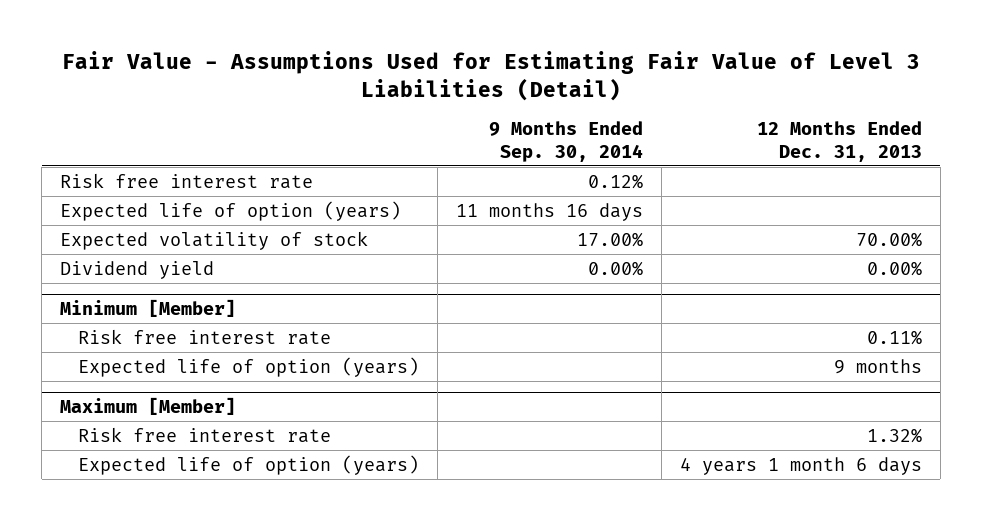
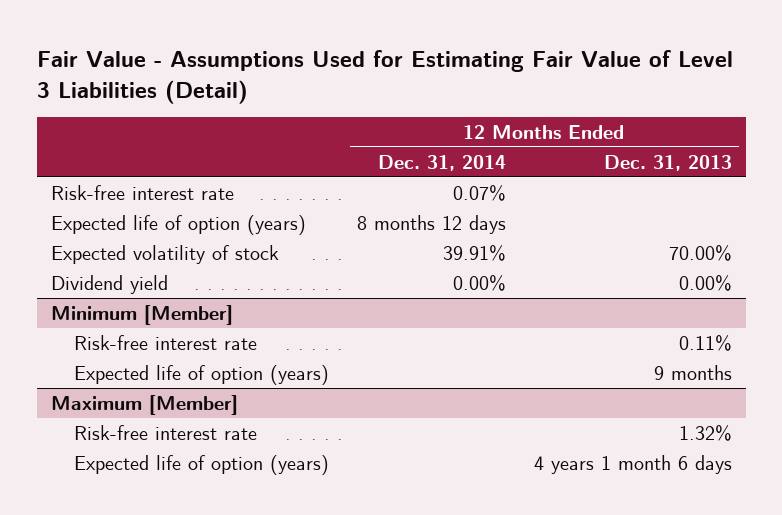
[489,121,644,162] 9 Months Ended Sep. 30, 2014 -> none
none -> [378,154,507,171] Dec. 31, 2014
[60,172,314,189] Risk free interest rate -> [50,184,234,200] Risk-free interest rate
[78,328,332,345] Risk free interest rate -> [74,334,258,350] Risk-free interest rate
[78,426,332,443] Risk free interest rate -> [74,424,258,440] Risk-free interest rate

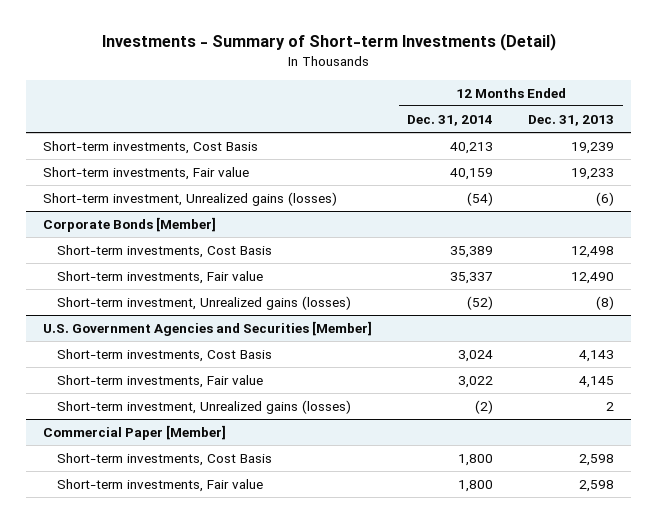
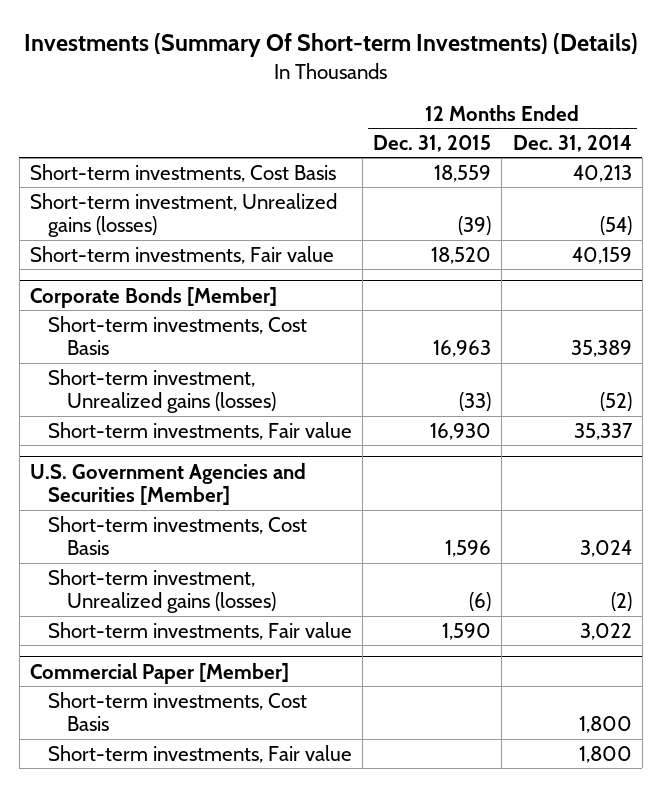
[101,33,556,52] Investments - Summary of Short-term Investments (Detail) -> [23,32,638,57] Investments (Summary Of Short-term Investments) (Details)
[528,115,615,127] Dec. 31, 2013 -> none
none -> [373,134,492,152] Dec. 31, 2015
[43,167,250,181] Short-term investments, Fair value -> [29,245,334,264] Short-term investments, Fair value
[57,271,264,285] Short-term investments, Fair value -> [48,421,353,440] Short-term investments, Fair value
[57,375,264,389] Short-term investments, Fair value -> [48,621,353,640] Short-term investments, Fair value

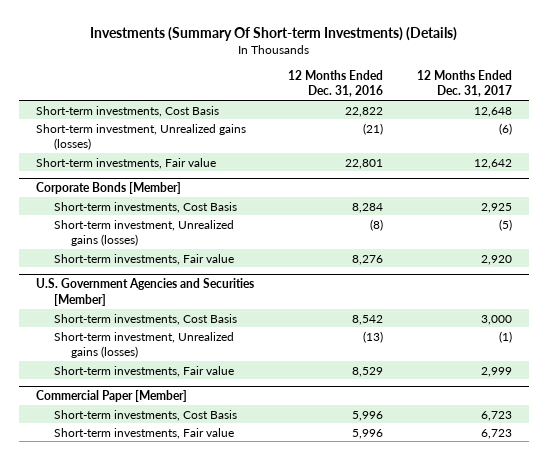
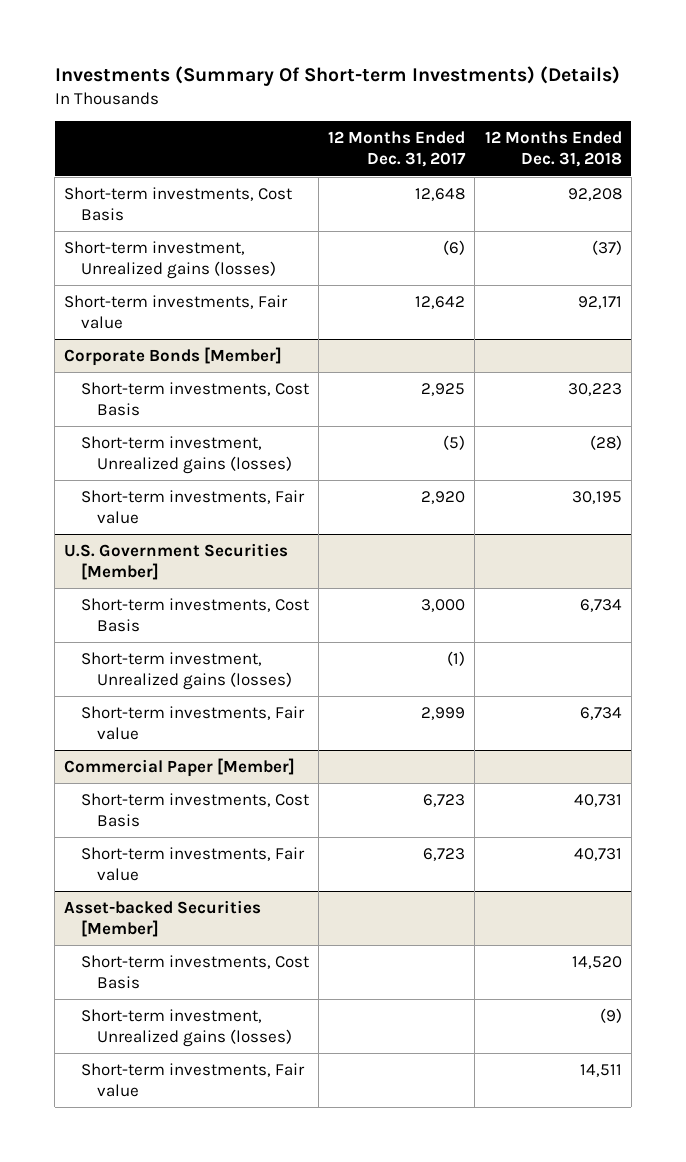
[288,69,384,98] 12 Months Ended Dec. 31, 2016 -> none
none -> [484,131,622,168] 12 Months Ended Dec. 31, 2018
[36,278,255,306] U.S. Government Agencies and Securities [Member] -> [64,543,289,581] U.S. Government Securities [Member]
none -> [64,900,262,938] Asset-backed Securities [Member]
none -> [80,955,309,990] Short-term investments, Cost Basis
none -> [80,1009,293,1048] Short-term investment, Unrealized gains (losses)
none -> [80,1063,305,1098] Short-term investments, Fair value

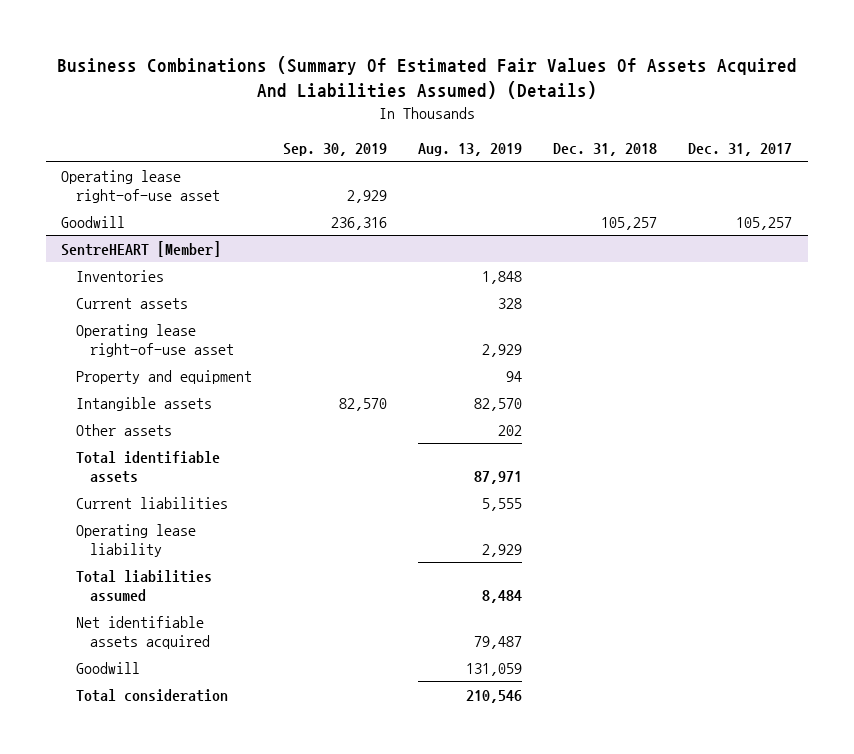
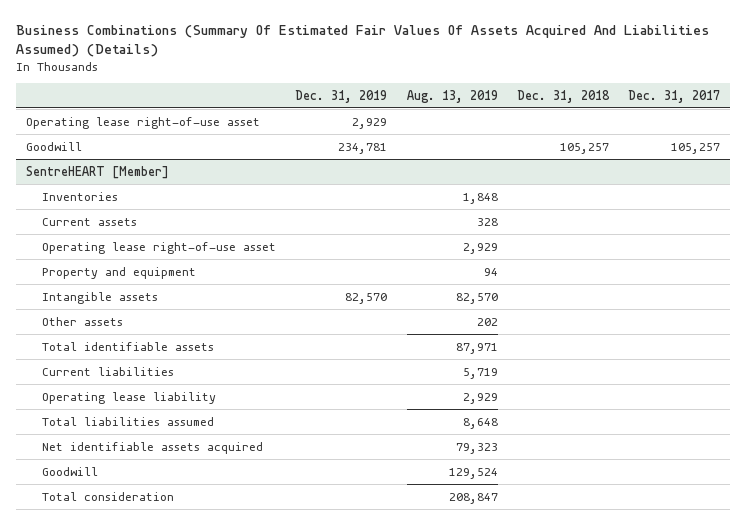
[282,143,387,157] Sep. 30, 2019 -> none
none -> [295,89,388,103] Dec. 31, 2019
[482,497,523,511] 5,555 -> [462,367,498,379] 5,719
[482,590,523,604] 8,484 -> [462,417,498,429] 8,648
[474,636,523,650] 79,487 -> [455,442,498,454] 79,323
[466,662,523,676] 131,059 -> [448,467,498,479] 129,524
[466,689,523,703] 210,546 -> [448,492,498,504] 208,847

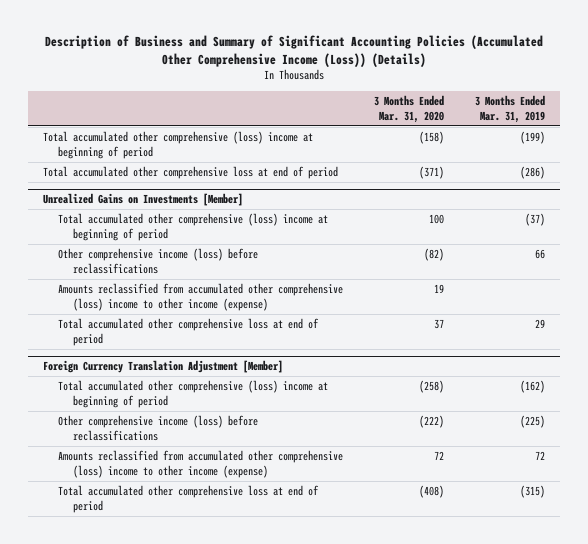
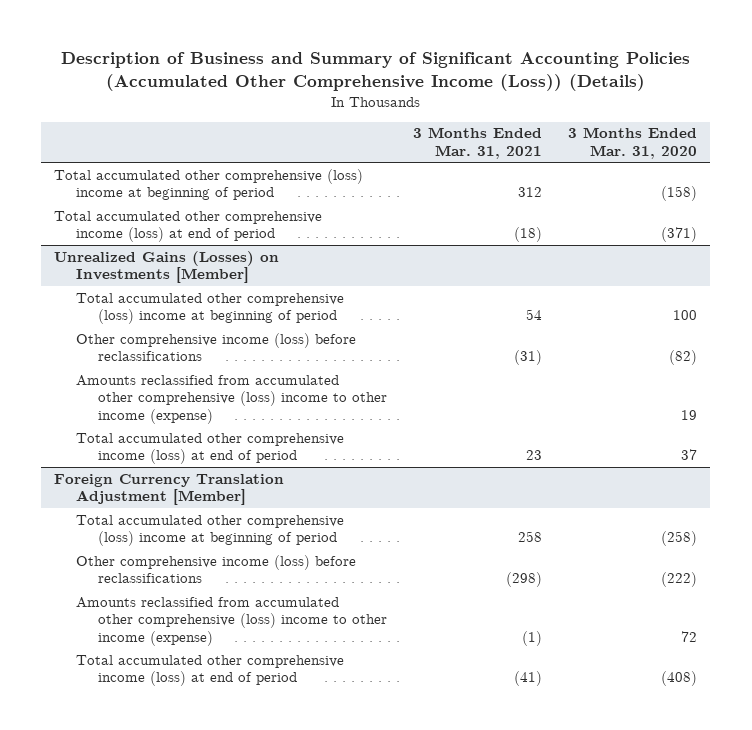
[474,94,545,123] 3 Months Ended Mar. 31, 2019 -> none
none -> [413,127,543,159] 3 Months Ended Mar. 31, 2021
[43,166,339,180] Total accumulated other comprehensive loss at end of period -> [54,210,323,243] Total accumulated other comprehensive income (loss) at end of period
[43,193,244,207] Unrealized Gains on Investments [Member] -> [54,250,280,284] Unrealized Gains (Losses) on Investments [Member]
[57,318,319,346] Total accumulated other comprehensive loss at end of period -> [76,432,345,465] Total accumulated other comprehensive income (loss) at end of period
[57,485,319,513] Total accumulated other comprehensive loss at end of period -> [76,654,345,687] Total accumulated other comprehensive income (loss) at end of period

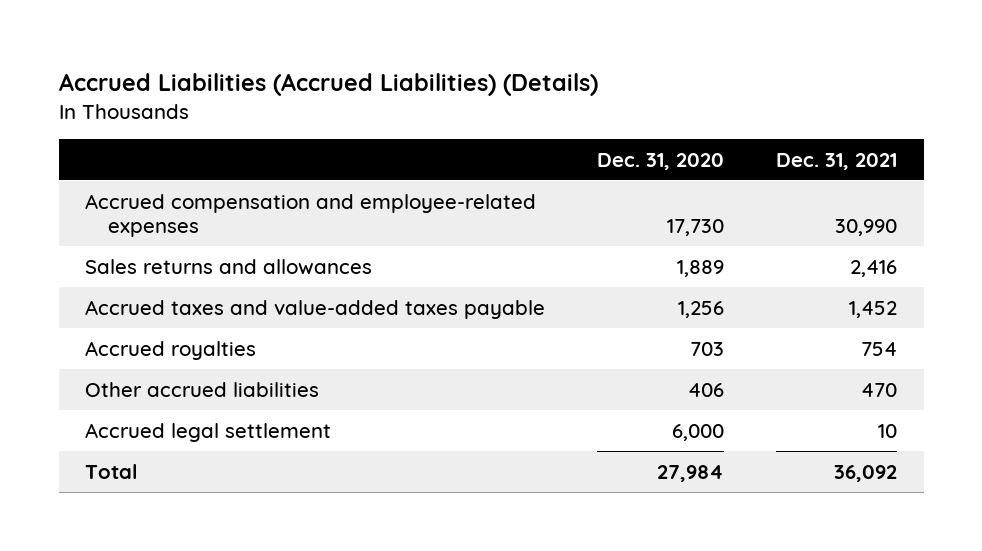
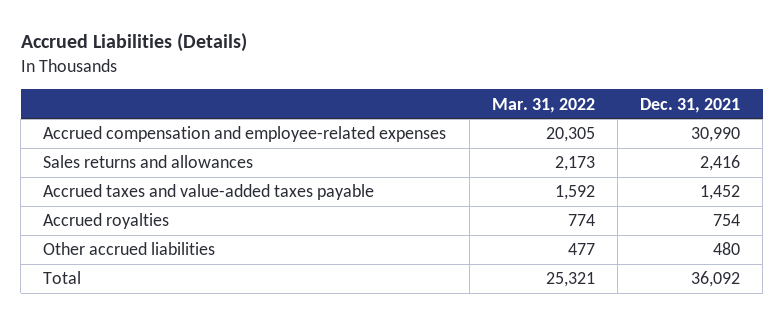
[58,72,598,96] Accrued Liabilities (Accrued Liabilities) (Details) -> [20,32,247,52] Accrued Liabilities (Details)
[597,152,725,170] Dec. 31, 2020 -> none
none -> [491,97,595,113] Mar. 31, 2022
[84,422,331,442] Accrued legal settlement -> none
[861,382,898,397] 470 -> [713,242,741,256] 480

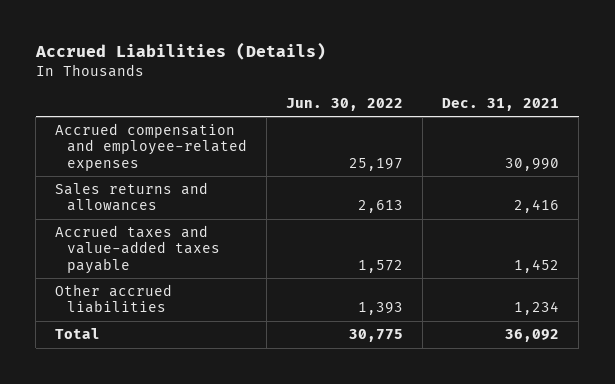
[491,97,595,113] Mar. 31, 2022 -> none
none -> [286,97,404,111] Jun. 30, 2022
[43,213,170,230] Accrued royalties -> none
[713,242,741,256] 480 -> [514,301,560,316] 1,234

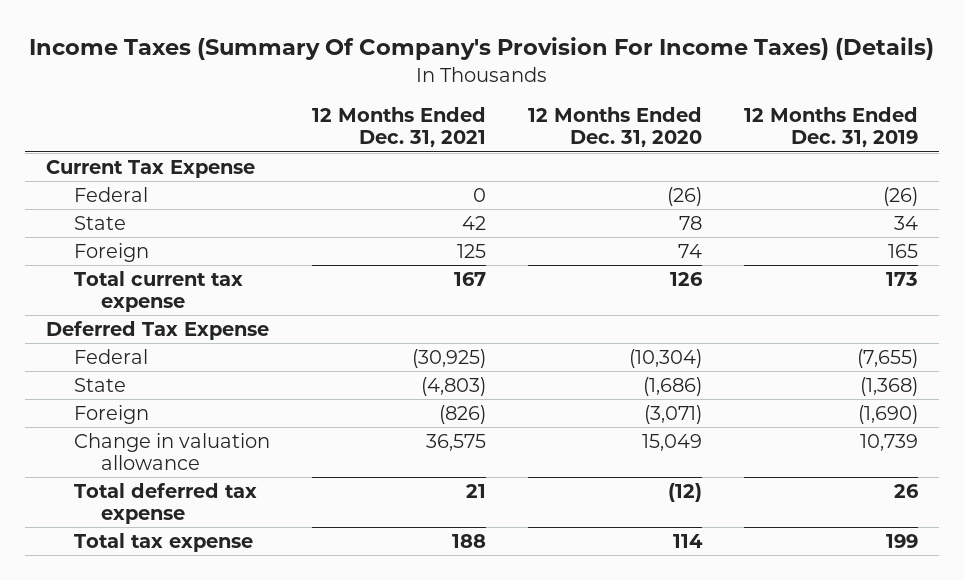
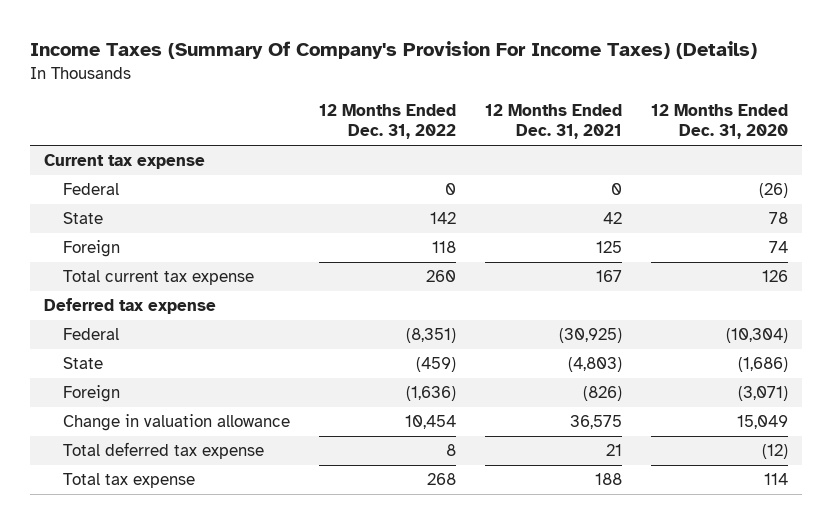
[743,106,918,148] 12 Months Ended Dec. 31, 2019 -> none
none -> [319,103,457,140] 12 Months Ended Dec. 31, 2022
[46,159,256,178] Current Tax Expense -> [44,154,206,170] Current tax expense
[46,320,270,340] Deferred Tax Expense -> [44,298,217,315] Deferred tax expense

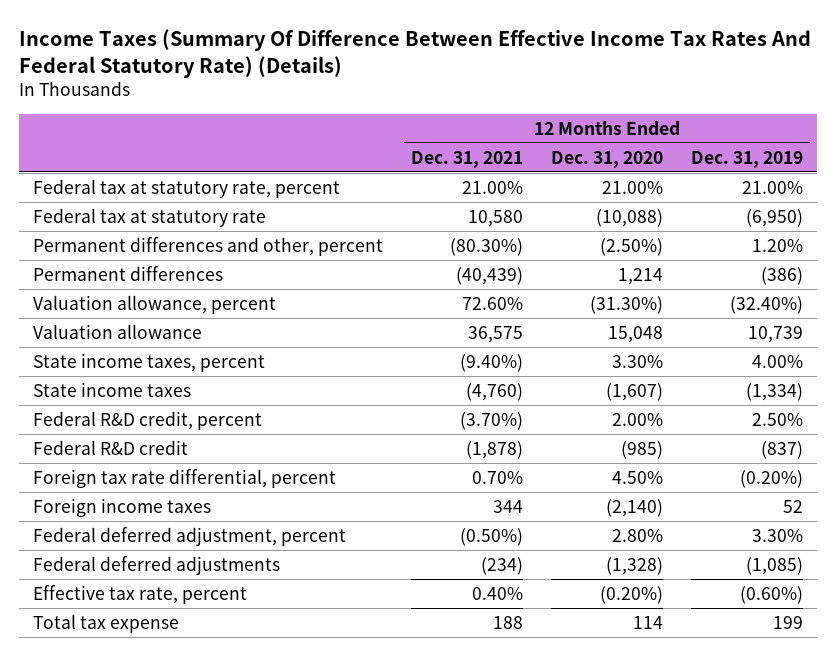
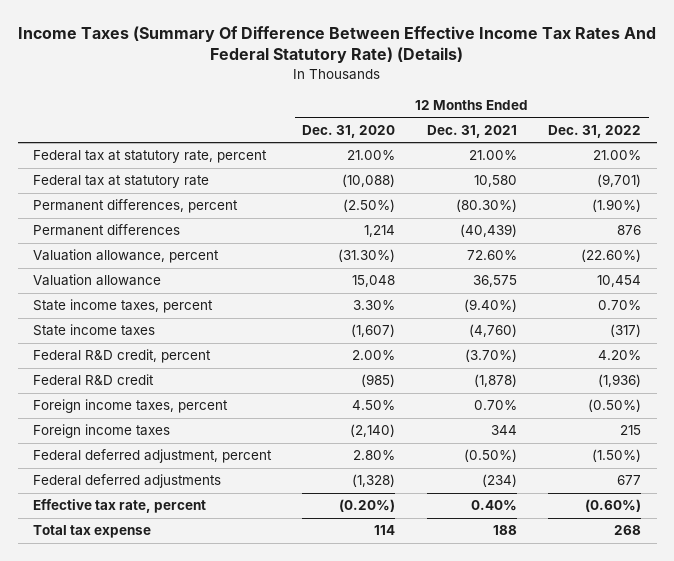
[690,150,803,168] Dec. 31, 2019 -> none
none -> [547,125,641,139] Dec. 31, 2022
[32,236,383,256] Permanent differences and other, percent -> [33,199,239,214] Permanent differences, percent
[32,468,336,488] Foreign tax rate differential, percent -> [33,399,229,414] Foreign income taxes, percent

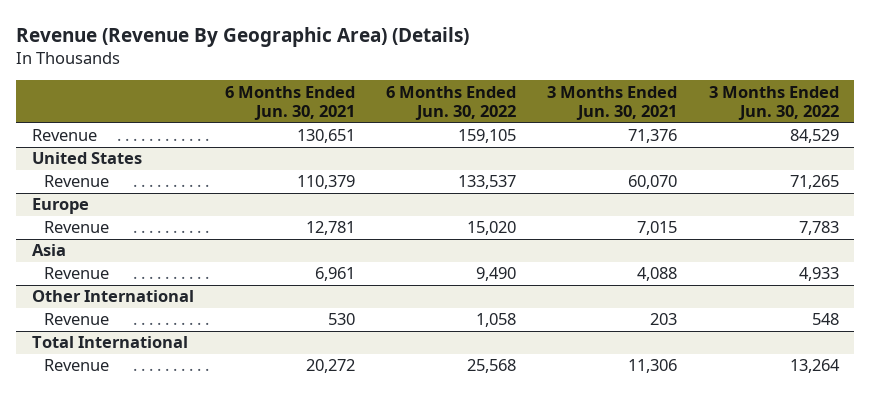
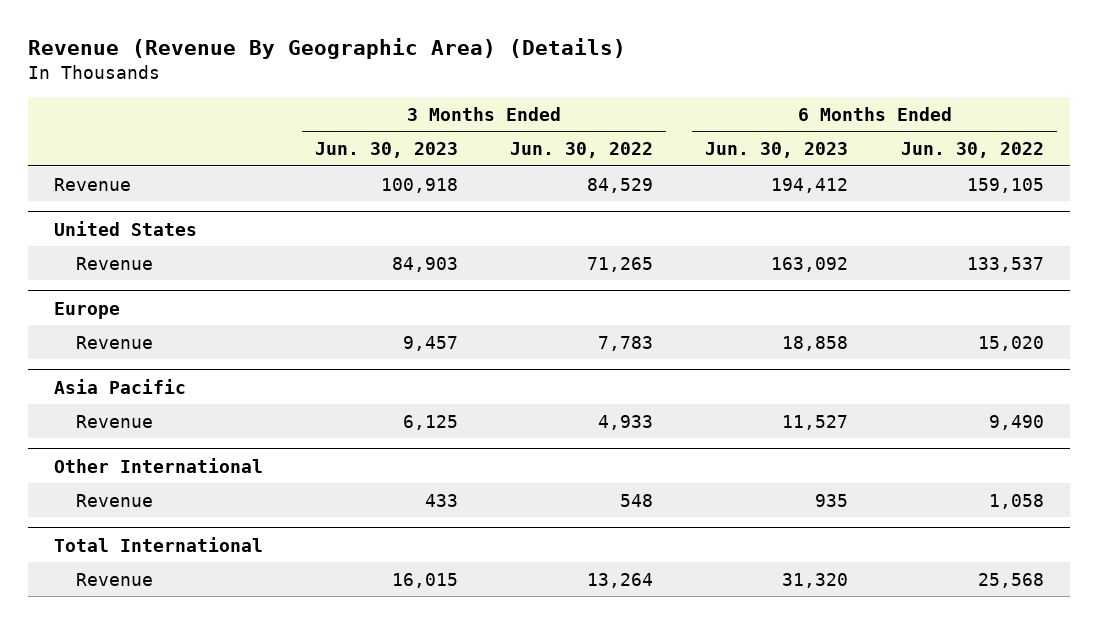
[224,85,355,120] 6 Months Ended Jun. 30, 2021 -> none
[547,85,678,120] 3 Months Ended Jun. 30, 2021 -> none
none -> [315,142,459,159] Jun. 30, 2023
none -> [705,142,849,159] Jun. 30, 2023
[31,244,66,257] Asia -> [53,378,186,394] Asia Pacific

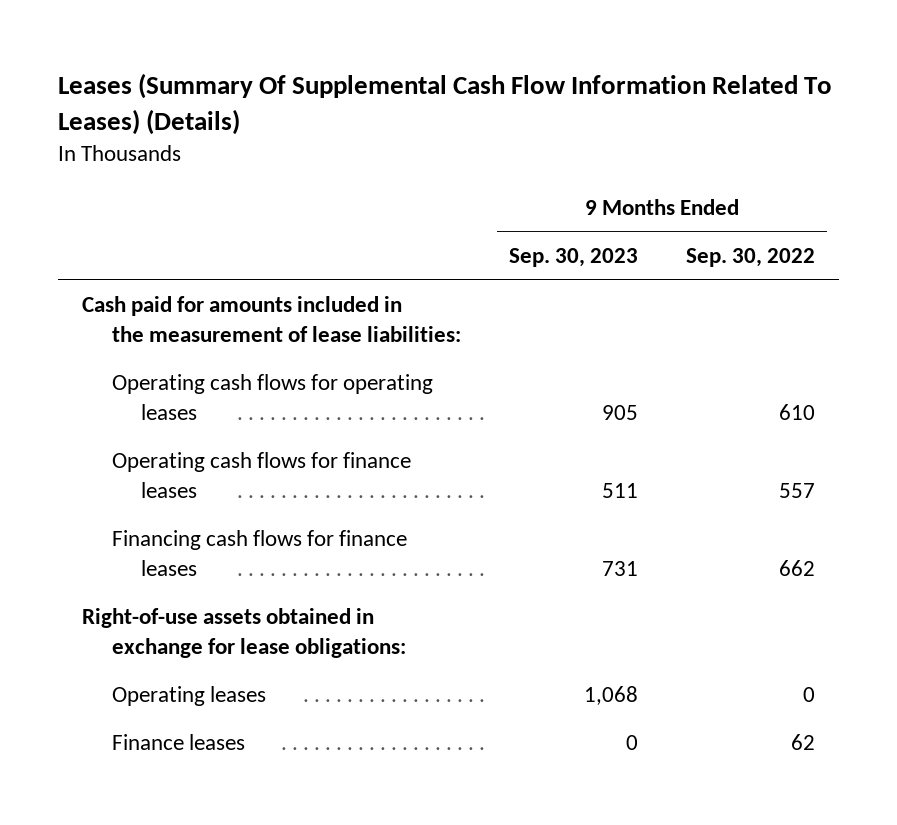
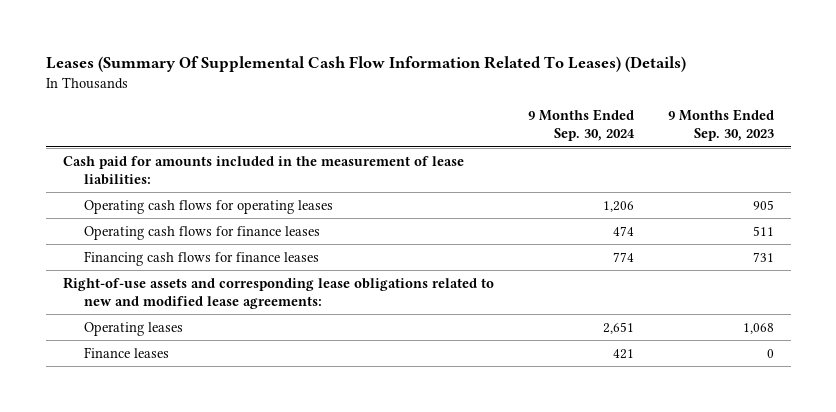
[685,248,815,268] Sep. 30, 2022 -> none
none -> [527,109,635,142] 9 Months Ended Sep. 30, 2024
[82,608,406,659] Right-of-use assets obtained in exchange for lease obligations: -> [62,276,494,309] Right-of-use assets and corresponding lease obligations related to new and modified lease agreements:

